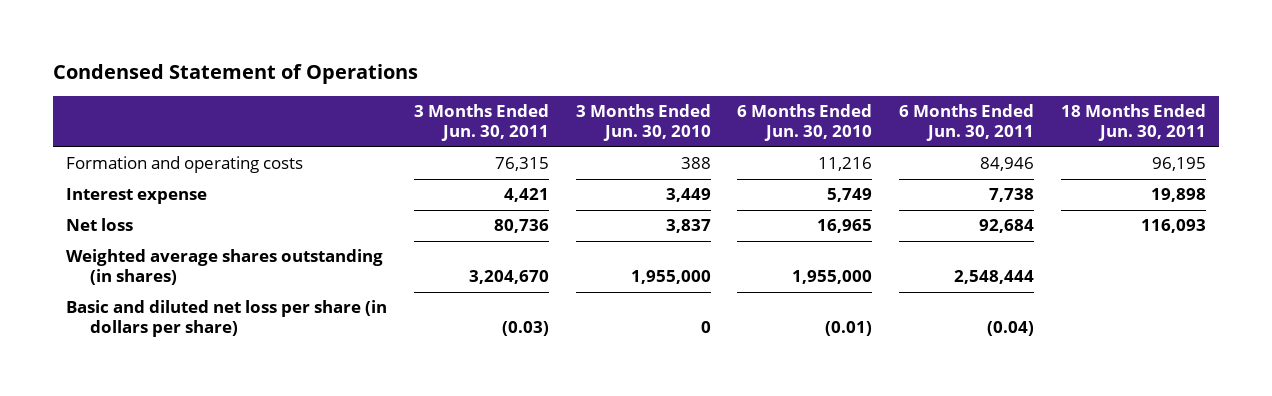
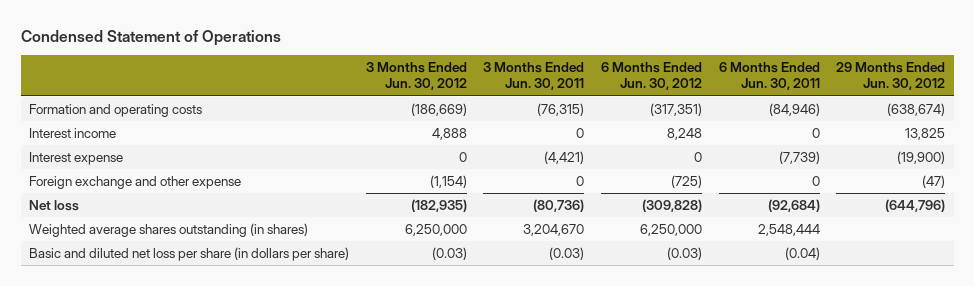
[575,104,711,142] 3 Months Ended Jun. 30, 2010 -> none
[737,104,873,142] 6 Months Ended Jun. 30, 2010 -> none
[1060,104,1206,142] 18 Months Ended Jun. 30, 2011 -> none
none -> [365,62,467,91] 3 Months Ended Jun. 30, 2012
none -> [601,62,703,91] 6 Months Ended Jun. 30, 2012
none -> [836,62,946,91] 29 Months Ended Jun. 30, 2012
[494,157,549,172] 76,315 -> [537,103,585,117] (76,315)
[980,157,1035,172] 84,946 -> [768,103,820,117] (84,946)
none -> [29,128,117,139] Interest income
[503,188,549,203] 4,421 -> [544,151,585,165] (4,421)
[989,188,1035,203] 7,738 -> [778,151,820,165] (7,739)
none -> [29,176,242,190] Foreign exchange and other expense
[493,219,549,234] 80,736 -> [533,199,585,213] (80,736)
[979,219,1035,234] 92,684 -> [767,199,820,213] (92,684)

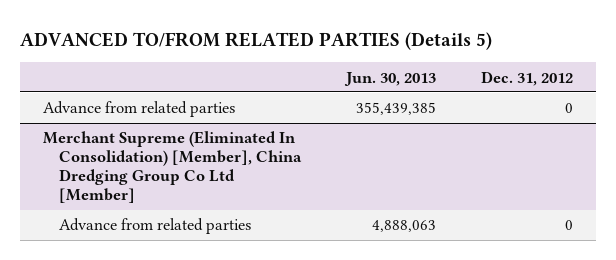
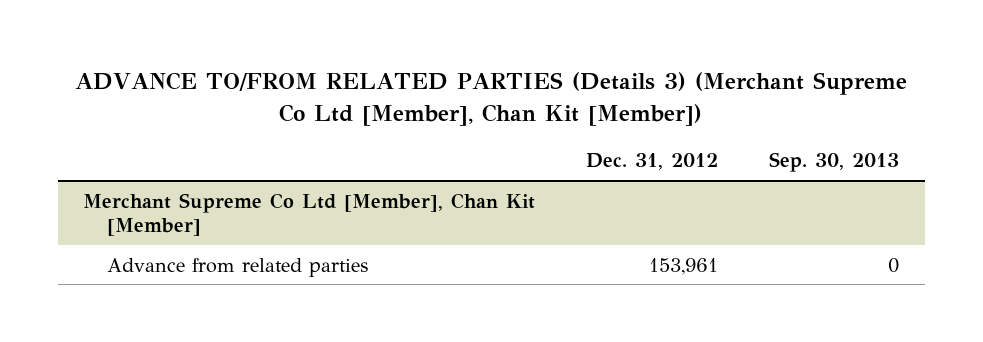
[20,31,493,50] ADVANCED TO/FROM RELATED PARTIES (Details 5) -> [75,72,908,126] ADVANCE TO/FROM RELATED PARTIES (Details 3) (Merchant Supreme Co Ltd [Member], Chan Kit [Member])
[343,71,436,86] Jun. 30, 2013 -> none
none -> [769,152,900,173] Sep. 30, 2013
[43,131,302,204] Merchant Supreme (Eliminated In Consolidation) [Member], China Dredging Group Co Ltd [Member] -> none
[58,218,251,235] Advance from related parties -> none
none -> [83,192,536,237] Merchant Supreme Co Ltd [Member], Chan Kit [Member]
[565,103,574,114] 0 -> [649,257,719,275] 153,961

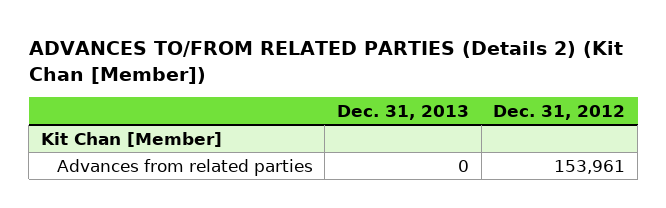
[75,72,908,126] ADVANCE TO/FROM RELATED PARTIES (Details 3) (Merchant Supreme Co Ltd [Member], Chan Kit [Member]) -> [28,40,623,84] ADVANCES TO/FROM RELATED PARTIES (Details 2) (Kit Chan [Member])
[769,152,900,173] Sep. 30, 2013 -> none
none -> [337,104,470,120] Dec. 31, 2013
[83,192,536,237] Merchant Supreme Co Ltd [Member], Chan Kit [Member] -> none
none -> [40,131,222,147] Kit Chan [Member]
[106,257,368,277] Advance from related parties -> [56,158,313,176] Advances from related parties

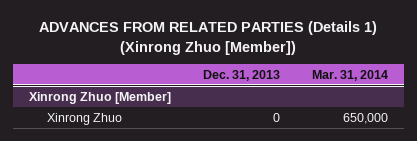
[28,40,623,84] ADVANCES TO/FROM RELATED PARTIES (Details 2) (Kit Chan [Member]) -> [39,21,378,55] ADVANCES FROM RELATED PARTIES (Details 1) (Xinrong Zhuo [Member])
[493,104,626,120] Dec. 31, 2012 -> none
none -> [311,69,388,81] Mar. 31, 2014
[40,131,222,147] Kit Chan [Member] -> none
none -> [28,91,171,104] Xinrong Zhuo [Member]
[56,158,313,176] Advances from related parties -> [47,112,123,125] Xinrong Zhuo

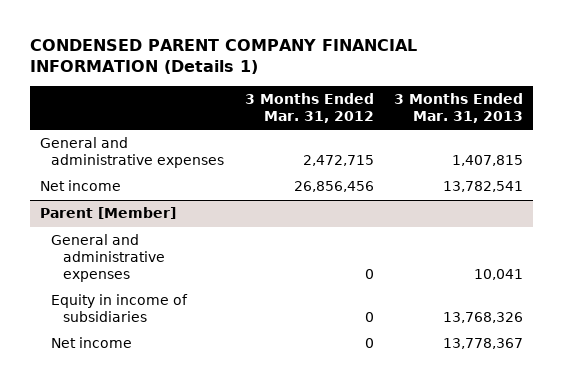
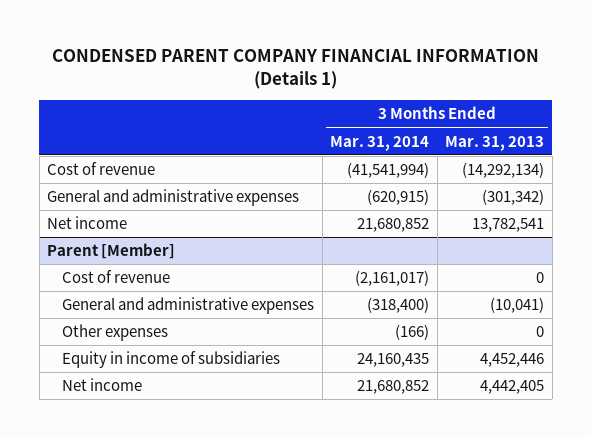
[244,93,374,123] 3 Months Ended Mar. 31, 2012 -> none
none -> [330,135,430,151] Mar. 31, 2014
none -> [47,162,156,176] Cost of revenue
[451,155,523,167] 1,407,815 -> [482,189,545,206] (301,342)
none -> [62,270,171,284] Cost of revenue
[473,268,523,280] 10,041 -> [490,297,545,314] (10,041)
none -> [62,324,169,342] Other expenses
[442,312,523,324] 13,768,326 -> [480,353,545,368] 4,452,446
[442,338,523,350] 13,778,367 -> [480,380,545,395] 4,442,405

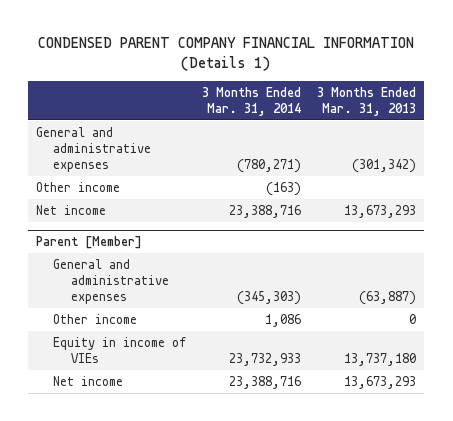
[47,162,156,176] Cost of revenue -> none
[367,189,430,206] (620,915) -> [237,159,302,174] (780,271)
none -> [36,181,121,192] Other income
[357,218,430,233] 21,680,852 -> [229,204,302,218] 23,388,716
[472,218,545,233] 13,782,541 -> [344,204,417,218] 13,673,293
[62,270,171,284] Cost of revenue -> none
[62,324,169,342] Other expenses -> none
[367,297,430,314] (318,400) -> [237,291,302,306] (345,303)
[490,297,545,314] (10,041) -> [359,291,417,306] (63,887)
none -> [53,313,138,324] Other income
[62,351,281,369] Equity in income of subsidiaries -> [53,336,187,364] Equity in income of VIEs
[357,353,430,368] 24,160,435 -> [229,353,302,367] 23,732,933
[480,353,545,368] 4,452,446 -> [344,353,417,367] 13,737,180
[357,380,430,395] 21,680,852 -> [229,375,302,389] 23,388,716
[480,380,545,395] 4,442,405 -> [344,375,417,389] 13,673,293

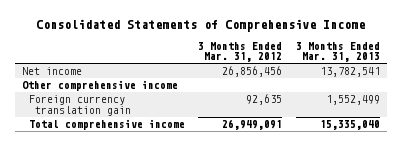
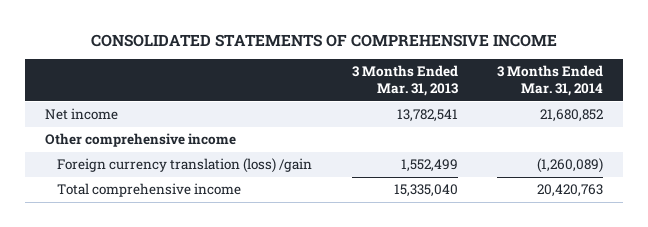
[36,19,366,33] Consolidated Statements of Comprehensive Income -> [90,33,557,47] CONSOLIDATED STATEMENTS OF COMPREHENSIVE INCOME
[198,41,283,63] 3 Months Ended Mar. 31, 2012 -> none
none -> [497,65,604,97] 3 Months Ended Mar. 31, 2014
[28,95,131,116] Foreign currency translation gain -> [57,158,313,174] Foreign currency translation (loss) /gain

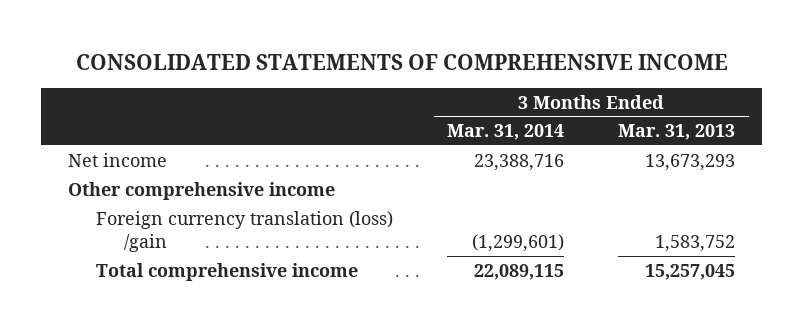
[396,109,458,123] 13,782,541 -> [645,153,736,171] 13,673,293
[540,109,604,123] 21,680,852 -> [474,153,565,171] 23,388,716
[400,159,458,173] 1,552,499 -> [655,234,736,252] 1,583,752
[537,158,604,174] (1,260,089) -> [472,233,565,252] (1,299,601)
[393,184,458,198] 15,335,040 -> [645,263,736,280] 15,257,045
[537,184,604,198] 20,420,763 -> [474,263,565,280] 22,089,115

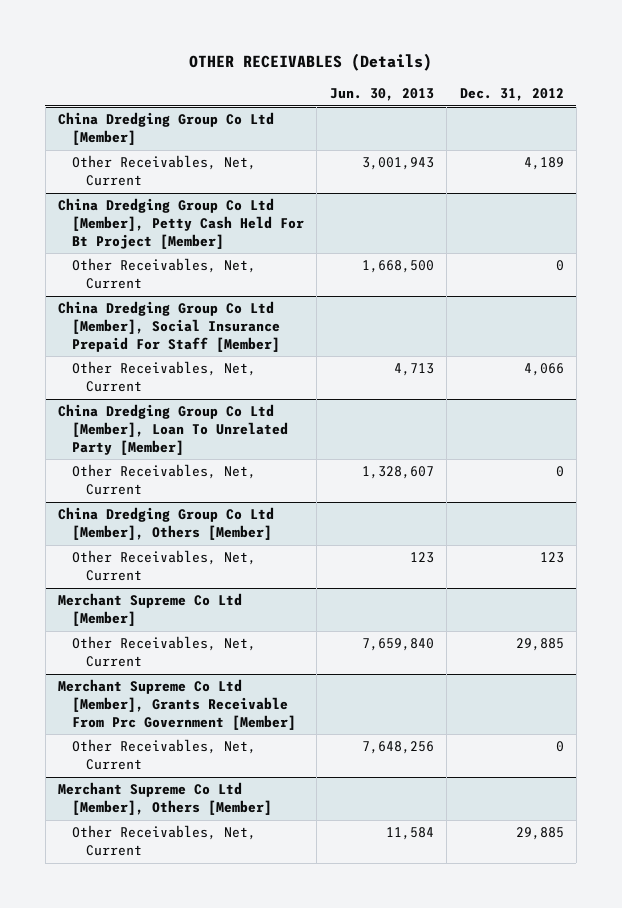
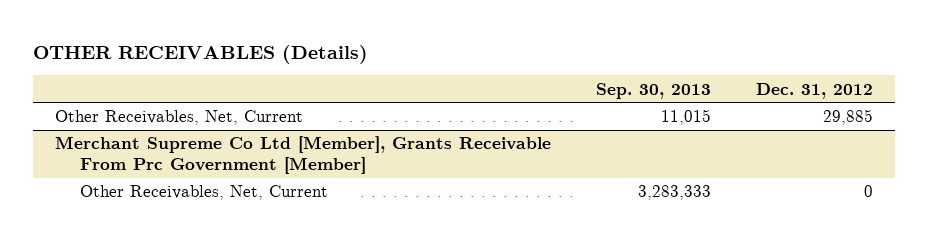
[329,88,434,102] Jun. 30, 2013 -> none
none -> [596,82,712,99] Sep. 30, 2013
[58,112,275,146] China Dredging Group Co Ltd [Member] -> none
[72,155,257,187] Other Receivables, Net, Current -> none
[58,198,305,250] China Dredging Group Co Ltd [Member], Petty Cash Held For Bt Project [Member] -> none
[72,258,257,290] Other Receivables, Net, Current -> none
[58,301,281,353] China Dredging Group Co Ltd [Member], Social Insurance Prepaid For Staff [Member] -> none
[72,361,257,393] Other Receivables, Net, Current -> none
[58,404,289,456] China Dredging Group Co Ltd [Member], Loan To Unrelated Party [Member] -> none
[72,464,257,496] Other Receivables, Net, Current -> none
[58,507,275,541] China Dredging Group Co Ltd [Member], Others [Member] -> none
[72,550,257,582] Other Receivables, Net, Current -> none
[58,593,243,627] Merchant Supreme Co Ltd [Member] -> none
[58,782,273,816] Merchant Supreme Co Ltd [Member], Others [Member] -> none
[72,825,257,857] Other Receivables, Net, Current -> none

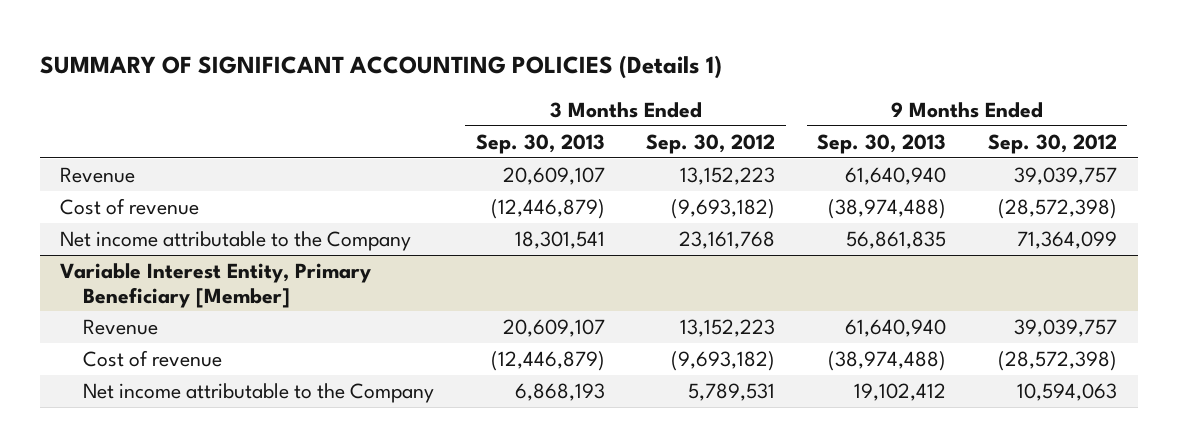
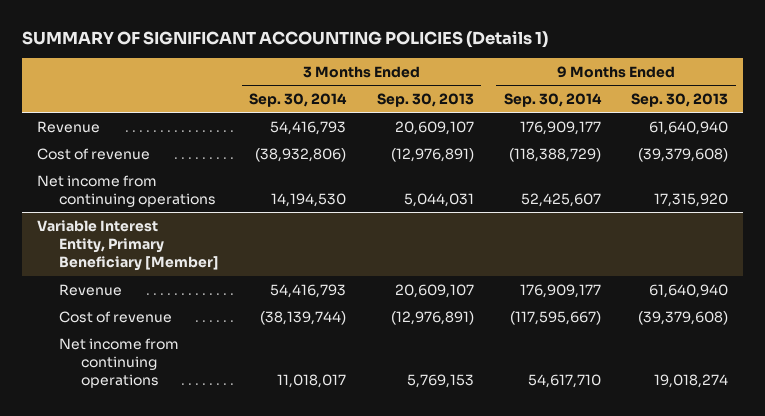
[646,133,776,154] Sep. 30, 2012 -> none
[988,133,1118,154] Sep. 30, 2012 -> none
none -> [249,93,348,108] Sep. 30, 2014
none -> [503,93,602,108] Sep. 30, 2014
[60,230,412,251] Net income attributable to the Company -> none
[490,198,605,219] (12,446,879) -> [390,147,474,162] (12,976,891)
[828,198,947,219] (38,974,488) -> [638,147,729,162] (39,379,608)
none -> [37,174,217,207] Net income from continuing operations
[82,382,434,403] Net income attributable to the Company -> none
[490,350,605,371] (12,446,879) -> [390,310,474,325] (12,976,891)
[828,350,947,371] (38,974,488) -> [638,310,729,325] (39,379,608)
none -> [59,337,180,389] Net income from continuing operations

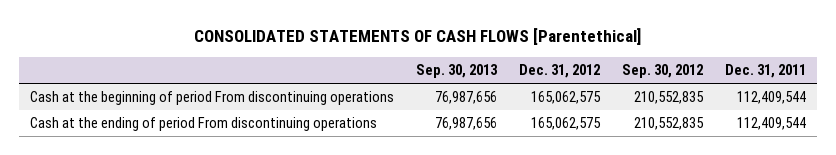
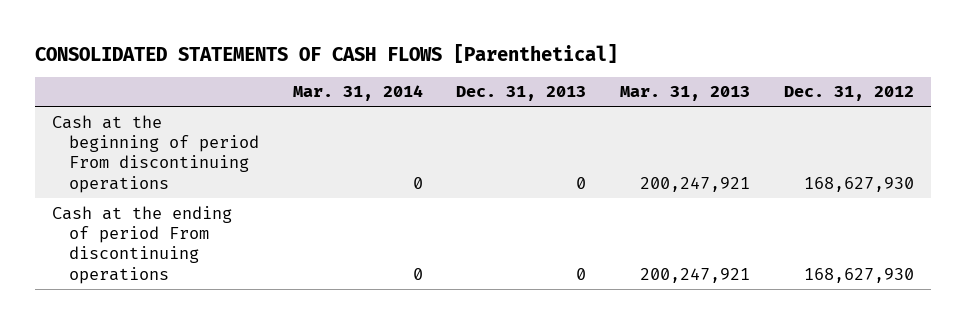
[193,27,641,45] CONSOLIDATED STATEMENTS OF CASH FLOWS [Parentethical] -> [35,43,619,63] CONSOLIDATED STATEMENTS OF CASH FLOWS [Parenthetical]
[415,64,498,79] Sep. 30, 2013 -> none
[621,64,703,79] Sep. 30, 2012 -> none
[724,64,806,79] Dec. 31, 2011 -> none
none -> [292,85,423,102] Mar. 31, 2014
none -> [456,86,587,102] Dec. 31, 2013
none -> [620,86,751,102] Mar. 31, 2013
[530,91,601,105] 165,062,575 -> [804,176,915,192] 168,627,930
[530,117,601,131] 165,062,575 -> [804,267,915,283] 168,627,930

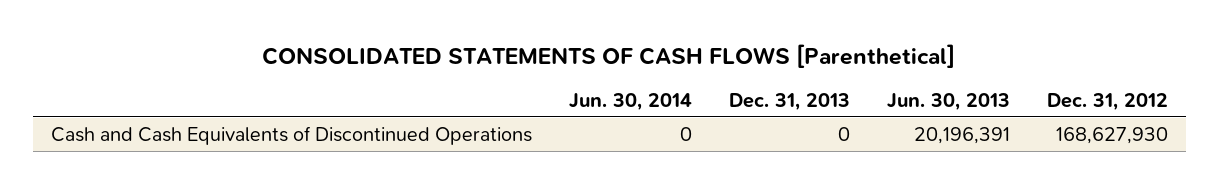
[292,85,423,102] Mar. 31, 2014 -> none
[620,86,751,102] Mar. 31, 2013 -> none
none -> [569,92,693,111] Jun. 30, 2014
none -> [886,92,1010,111] Jun. 30, 2013
[52,205,233,284] Cash at the ending of period From discontinuing operations -> none
[52,114,259,193] Cash at the beginning of period From discontinuing operations -> [51,126,533,146] Cash and Cash Equivalents of Discontinued Operations

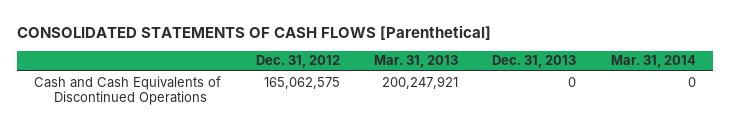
[569,92,693,111] Jun. 30, 2014 -> none
[886,92,1010,111] Jun. 30, 2013 -> none
none -> [374,55,459,69] Mar. 31, 2013
none -> [610,55,696,69] Mar. 31, 2014
[1055,127,1168,145] 168,627,930 -> [263,76,340,89] 165,062,575

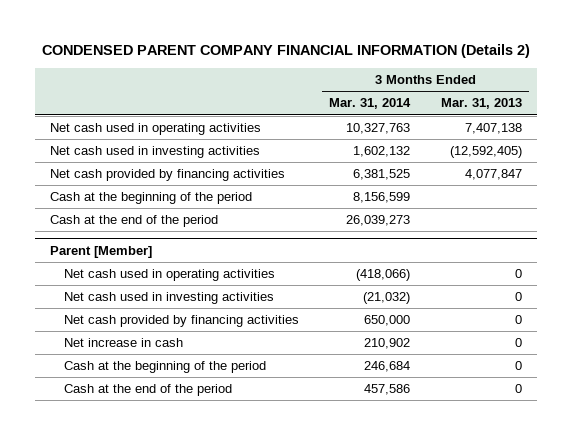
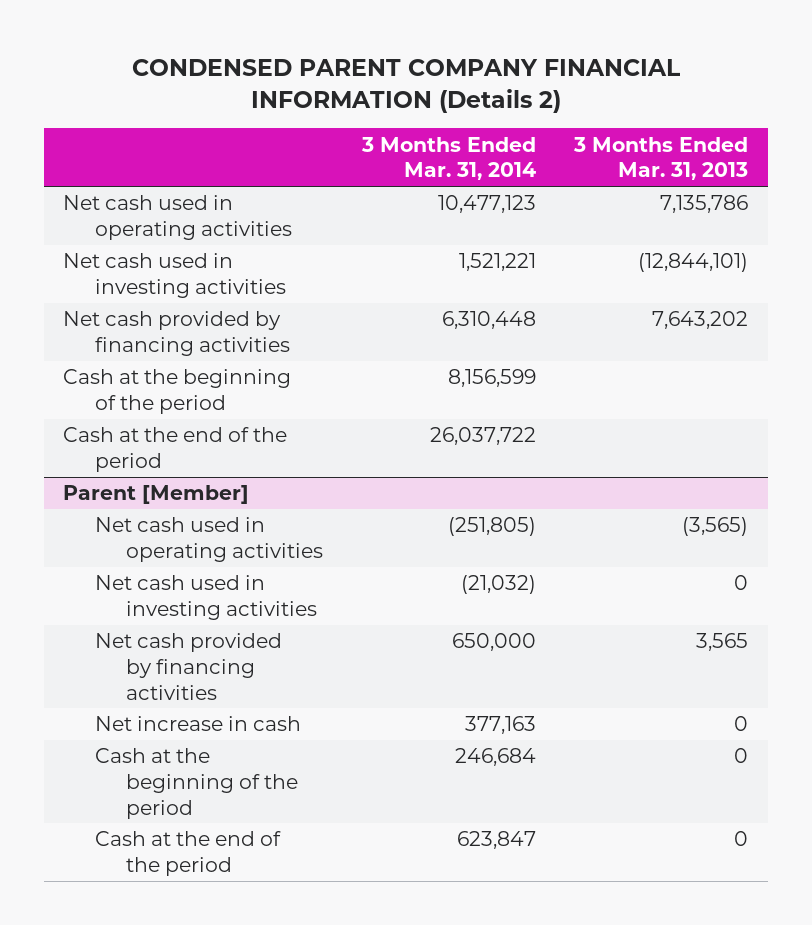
[346,123,411,135] 10,327,763 -> [437,195,536,214] 10,477,123
[464,123,522,135] 7,407,138 -> [660,195,749,214] 7,135,786
[353,146,411,158] 1,602,132 -> [458,253,536,272] 1,521,221
[449,146,522,159] (12,592,405) -> [638,253,749,273] (12,844,101)
[353,169,411,181] 6,381,525 -> [441,311,536,330] 6,310,448
[464,169,522,181] 4,077,847 -> [652,311,749,330] 7,643,202
[346,215,411,227] 26,039,273 -> [429,427,536,446] 26,037,722
[356,269,411,282] (418,066) -> [447,517,536,537] (251,805)
[514,269,522,279] 0 -> [682,517,749,537] (3,565)
[514,315,522,325] 0 -> [696,633,749,652] 3,565
[364,338,411,350] 210,902 -> [464,716,536,735] 377,163
[364,384,411,396] 457,586 -> [456,831,536,850] 623,847

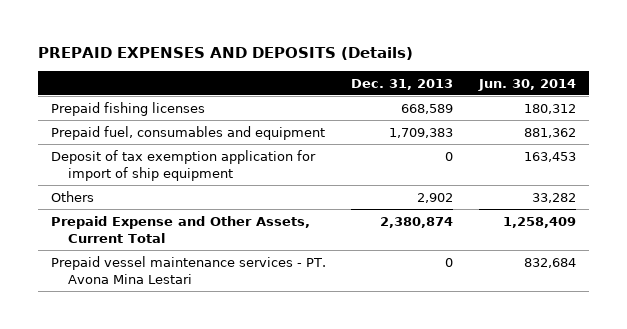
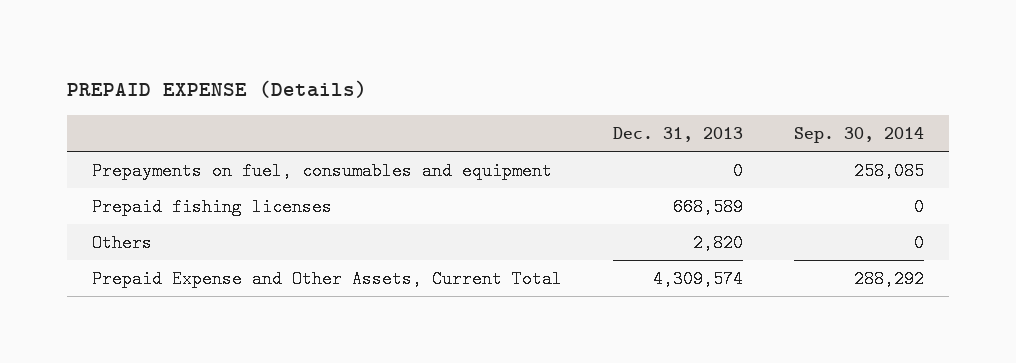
[37,46,413,60] PREPAID EXPENSES AND DEPOSITS (Details) -> [66,80,367,99] PREPAID EXPENSE (Details)
[478,78,577,91] Jun. 30, 2014 -> none
none -> [793,127,924,144] Sep. 30, 2014
none -> [91,161,552,180] Prepayments on fuel, consumables and equipment
[50,125,325,140] Prepaid fuel, consumables and equipment -> none
[50,149,316,181] Deposit of tax exemption application for import of ship equipment -> none
[50,255,326,284] Prepaid vessel maintenance services - PT. Avona Mina Lestari -> none
[417,192,454,203] 2,902 -> [692,233,743,252] 2,820
[380,216,454,228] 2,380,874 -> [652,269,743,288] 4,309,574

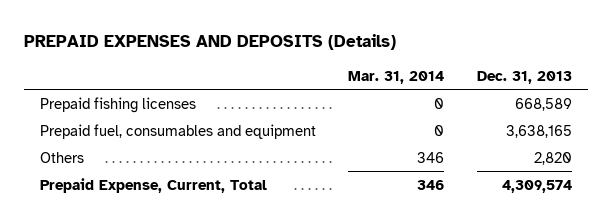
[66,80,367,99] PREPAID EXPENSE (Details) -> [23,33,396,50] PREPAID EXPENSES AND DEPOSITS (Details)
[793,127,924,144] Sep. 30, 2014 -> none
none -> [348,70,445,84] Mar. 31, 2014
[91,161,552,180] Prepayments on fuel, consumables and equipment -> none
none -> [39,123,316,139] Prepaid fuel, consumables and equipment
[91,269,562,288] Prepaid Expense and Other Assets, Current Total -> [39,177,267,193] Prepaid Expense, Current, Total

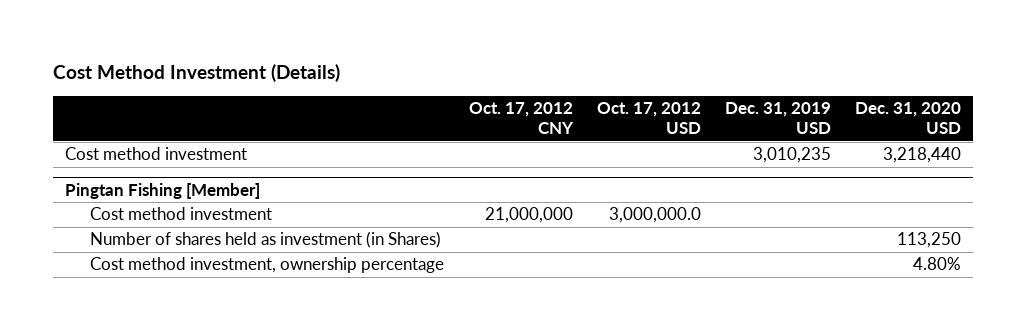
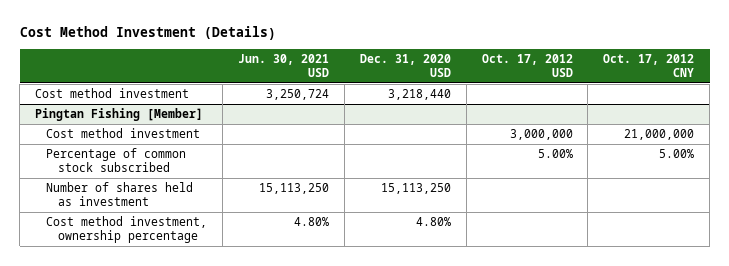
[725,101,832,135] Dec. 31, 2019 USD -> none
none -> [238,54,330,77] Jun. 30, 2021 USD
[608,207,701,224] 3,000,000.0 -> [509,129,573,141] 3,000,000
none -> [46,148,187,172] Percentage of common stock subscribed
[90,231,442,249] Number of shares held as investment (in Shares) -> [46,182,194,206] Number of shares held as investment
[897,232,962,249] 113,250 -> [380,183,451,195] 15,113,250

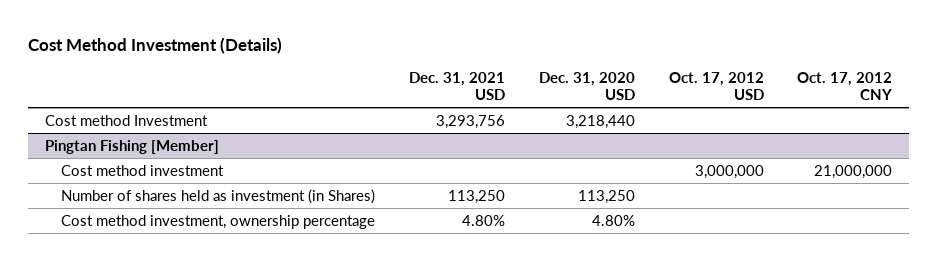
[238,54,330,77] Jun. 30, 2021 USD -> none
none -> [409,71,506,100] Dec. 31, 2021 USD
[35,88,190,99] Cost method investment -> [44,114,208,126] Cost method Investment
[46,148,187,172] Percentage of common stock subscribed -> none
[46,182,194,206] Number of shares held as investment -> [61,188,376,204] Number of shares held as investment (in Shares)
[380,183,451,195] 15,113,250 -> [577,189,635,204] 113,250

